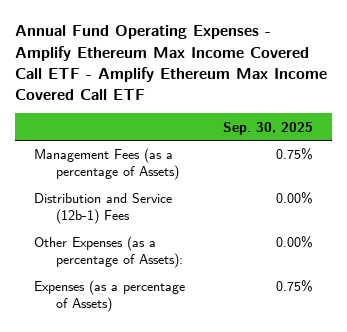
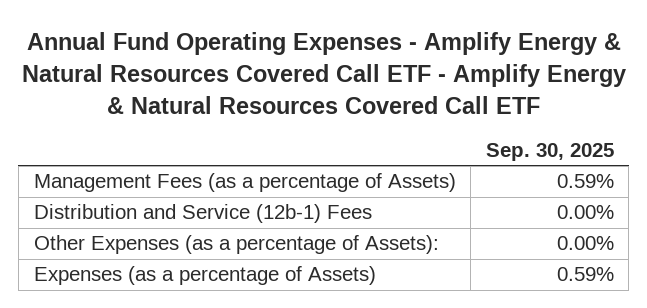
[15,25,328,100] Annual Fund Operating Expenses - Amplify Ethereum Max Income Covered Call ETF - Amplify Ethereum Max Income Covered Call ETF -> [21,32,626,115] Annual Fund Operating Expenses - Amplify Energy & Natural Resources Covered Call ETF - Amplify Energy & Natural Resources Covered Call ETF
[275,148,313,161] 0.75% -> [556,174,614,189] 0.59%
[275,280,313,293] 0.75% -> [556,267,614,282] 0.59%

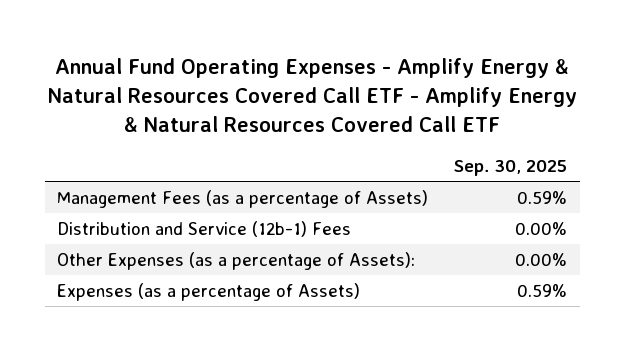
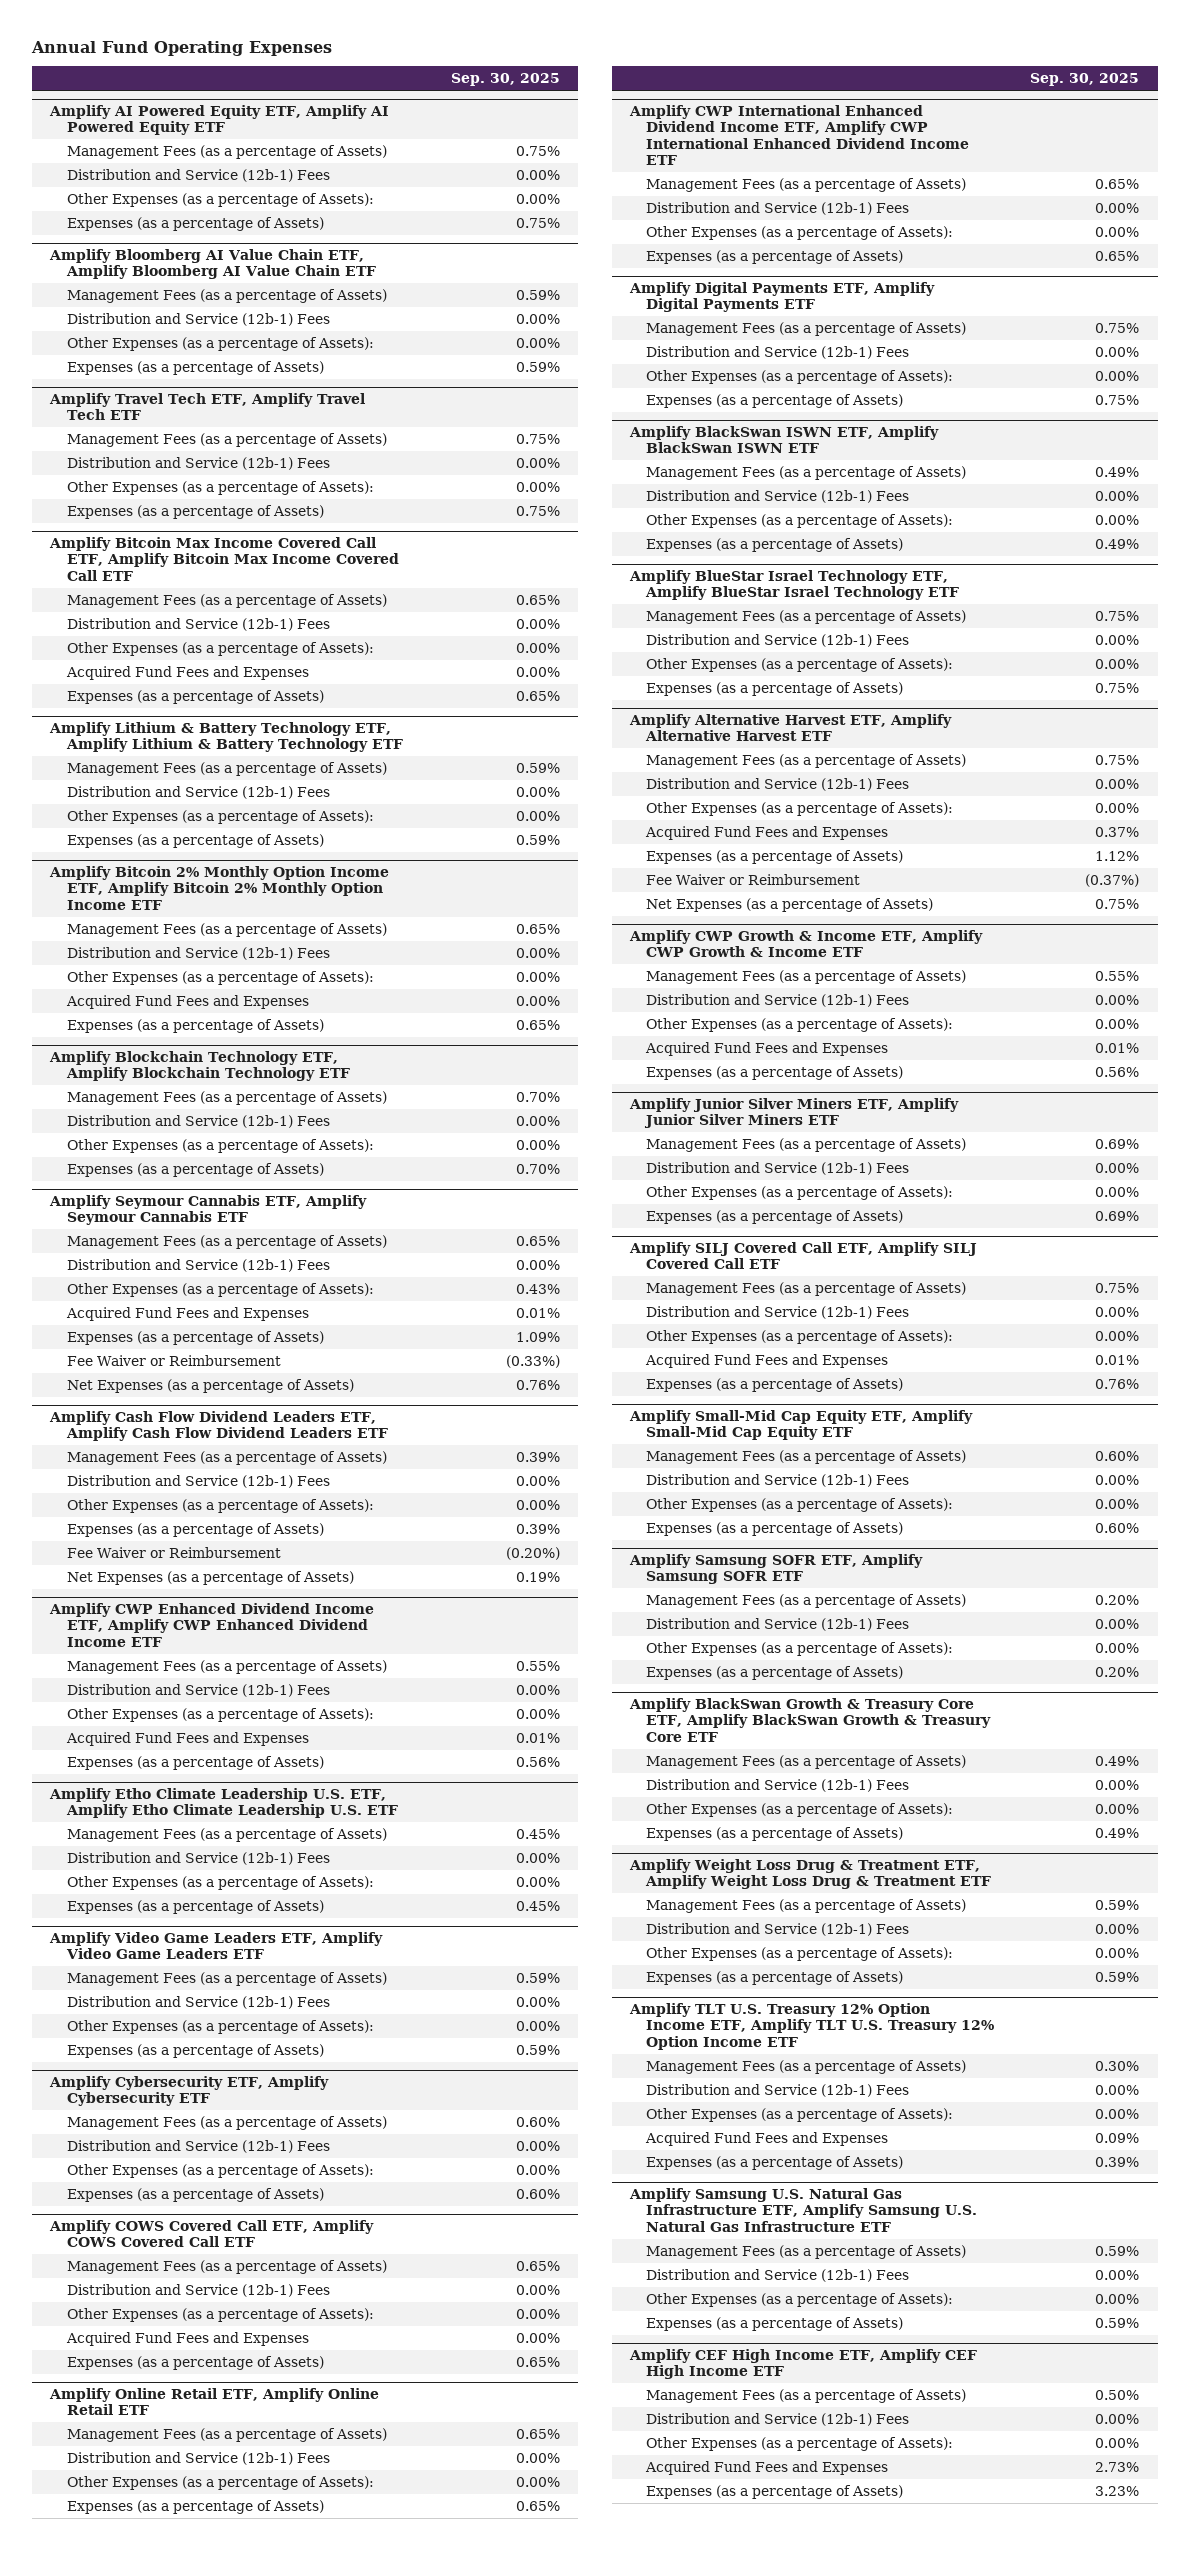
[47,57,578,132] Annual Fund Operating Expenses - Amplify Energy & Natural Resources Covered Call ETF - Amplify Energy & Natural Resources Covered Call ETF -> [31,41,333,57] Annual Fund Operating Expenses
none -> [49,104,390,136] Amplify AI Powered Equity ETF, Amplify AI Powered Equity ETF
none -> [67,144,388,159] Management Fees (as a percentage of Assets)
none -> [67,168,331,182] Distribution and Service (12b-1) Fees
none -> [67,192,375,207] Other Expenses (as a percentage of Assets):
none -> [67,216,325,231] Expenses (as a percentage of Assets)
none -> [49,248,377,280] Amplify Bloomberg AI Value Chain ETF, Amplify Bloomberg AI Value Chain ETF
none -> [49,392,366,421] Amplify Travel Tech ETF, Amplify Travel Tech ETF
none -> [67,432,388,447] Management Fees (as a percentage of Assets)
none -> [67,456,331,470] Distribution and Service (12b-1) Fees
none -> [67,480,375,495] Other Expenses (as a percentage of Assets):
none -> [67,504,325,519] Expenses (as a percentage of Assets)
none -> [49,536,400,581] Amplify Bitcoin Max Income Covered Call ETF, Amplify Bitcoin Max Income Covered Call ETF
none -> [67,593,388,608] Management Fees (as a percentage of Assets)
none -> [67,617,331,631] Distribution and Service (12b-1) Fees
none -> [67,641,375,656] Other Expenses (as a percentage of Assets):
none -> [66,665,310,680] Acquired Fund Fees and Expenses
none -> [67,689,325,704] Expenses (as a percentage of Assets)
none -> [49,721,404,753] Amplify Lithium & Battery Technology ETF, Amplify Lithium & Battery Technology ETF
none -> [67,761,388,776] Management Fees (as a percentage of Assets)
none -> [67,785,331,799] Distribution and Service (12b-1) Fees
none -> [67,809,375,824] Other Expenses (as a percentage of Assets):
none -> [67,833,325,848] Expenses (as a percentage of Assets)
none -> [49,865,390,910] Amplify Bitcoin 2% Monthly Option Income ETF, Amplify Bitcoin 2% Monthly Option Income ETF
none -> [67,922,388,937] Management Fees (as a percentage of Assets)
none -> [67,946,331,960] Distribution and Service (12b-1) Fees
none -> [67,970,375,985] Other Expenses (as a percentage of Assets):
none -> [66,994,310,1009] Acquired Fund Fees and Expenses
none -> [67,1018,325,1033] Expenses (as a percentage of Assets)
none -> [49,1050,351,1082] Amplify Blockchain Technology ETF, Amplify Blockchain Technology ETF
none -> [67,1090,388,1105] Management Fees (as a percentage of Assets)
none -> [67,1114,331,1128] Distribution and Service (12b-1) Fees
none -> [67,1138,375,1153] Other Expenses (as a percentage of Assets):
none -> [67,1162,325,1177] Expenses (as a percentage of Assets)
none -> [49,1194,368,1226] Amplify Seymour Cannabis ETF, Amplify Seymour Cannabis ETF
none -> [67,1234,388,1249] Management Fees (as a percentage of Assets)
none -> [67,1258,331,1272] Distribution and Service (12b-1) Fees
none -> [67,1282,375,1297] Other Expenses (as a percentage of Assets):
none -> [66,1306,310,1321] Acquired Fund Fees and Expenses
none -> [67,1330,325,1345] Expenses (as a percentage of Assets)
none -> [67,1354,282,1366] Fee Waiver or Reimbursement
none -> [67,1378,355,1393] Net Expenses (as a percentage of Assets)
none -> [49,1410,389,1442] Amplify Cash Flow Dividend Leaders ETF, Amplify Cash Flow Dividend Leaders ETF
none -> [67,1450,388,1465] Management Fees (as a percentage of Assets)
none -> [67,1474,331,1488] Distribution and Service (12b-1) Fees
none -> [67,1498,375,1513] Other Expenses (as a percentage of Assets):
none -> [67,1522,325,1537] Expenses (as a percentage of Assets)
none -> [67,1546,282,1558] Fee Waiver or Reimbursement
none -> [67,1570,355,1585] Net Expenses (as a percentage of Assets)
none -> [49,1602,375,1647] Amplify CWP Enhanced Dividend Income ETF, Amplify CWP Enhanced Dividend Income ETF
none -> [67,1659,388,1674] Management Fees (as a percentage of Assets)
none -> [67,1683,331,1697] Distribution and Service (12b-1) Fees
none -> [67,1707,375,1722] Other Expenses (as a percentage of Assets):
none -> [66,1731,310,1746] Acquired Fund Fees and Expenses
none -> [67,1755,325,1770] Expenses (as a percentage of Assets)
none -> [49,1787,399,1819] Amplify Etho Climate Leadership U.S. ETF, Amplify Etho Climate Leadership U.S. ETF
none -> [67,1827,388,1842] Management Fees (as a percentage of Assets)
none -> [67,1851,331,1865] Distribution and Service (12b-1) Fees
none -> [67,1875,375,1890] Other Expenses (as a percentage of Assets):
none -> [67,1899,325,1914] Expenses (as a percentage of Assets)
none -> [49,1931,384,1960] Amplify Video Game Leaders ETF, Amplify Video Game Leaders ETF
none -> [67,1971,388,1986] Management Fees (as a percentage of Assets)
none -> [67,1995,331,2009] Distribution and Service (12b-1) Fees
none -> [67,2019,375,2034] Other Expenses (as a percentage of Assets):
none -> [67,2043,325,2058] Expenses (as a percentage of Assets)
none -> [49,2075,330,2107] Amplify Cybersecurity ETF, Amplify Cybersecurity ETF
none -> [67,2115,388,2130] Management Fees (as a percentage of Assets)
none -> [67,2139,331,2153] Distribution and Service (12b-1) Fees
none -> [67,2163,375,2178] Other Expenses (as a percentage of Assets):
none -> [67,2187,325,2202] Expenses (as a percentage of Assets)
none -> [49,2219,375,2248] Amplify COWS Covered Call ETF, Amplify COWS Covered Call ETF
none -> [67,2259,388,2274] Management Fees (as a percentage of Assets)
none -> [67,2283,331,2297] Distribution and Service (12b-1) Fees
none -> [67,2307,375,2322] Other Expenses (as a percentage of Assets):
none -> [66,2331,310,2346] Acquired Fund Fees and Expenses
none -> [67,2355,325,2370] Expenses (as a percentage of Assets)
none -> [49,2387,380,2416] Amplify Online Retail ETF, Amplify Online Retail ETF
none -> [67,2427,388,2442] Management Fees (as a percentage of Assets)
none -> [67,2451,331,2465] Distribution and Service (12b-1) Fees
none -> [67,2475,375,2490] Other Expenses (as a percentage of Assets):
none -> [67,2499,325,2514] Expenses (as a percentage of Assets)
none -> [628,104,970,166] Amplify CWP International Enhanced Dividend Income ETF, Amplify CWP International Enhanced Dividend Income ETF
none -> [646,177,967,192] Management Fees (as a percentage of Assets)
none -> [646,201,910,215] Distribution and Service (12b-1) Fees
none -> [646,225,954,240] Other Expenses (as a percentage of Assets):
none -> [646,249,904,264] Expenses (as a percentage of Assets)
none -> [628,281,935,313] Amplify Digital Payments ETF, Amplify Digital Payments ETF
none -> [646,321,967,336] Management Fees (as a percentage of Assets)
none -> [646,345,910,359] Distribution and Service (12b-1) Fees
none -> [646,369,954,384] Other Expenses (as a percentage of Assets):
none -> [646,393,904,408] Expenses (as a percentage of Assets)
none -> [628,425,939,454] Amplify BlackSwan ISWN ETF, Amplify BlackSwan ISWN ETF
none -> [646,465,967,480] Management Fees (as a percentage of Assets)
none -> [646,489,910,503] Distribution and Service (12b-1) Fees
none -> [646,513,954,528] Other Expenses (as a percentage of Assets):
none -> [646,537,904,552] Expenses (as a percentage of Assets)
none -> [628,569,960,601] Amplify BlueStar Israel Technology ETF, Amplify BlueStar Israel Technology ETF
none -> [646,609,967,624] Management Fees (as a percentage of Assets)
none -> [646,633,910,647] Distribution and Service (12b-1) Fees
none -> [646,657,954,672] Other Expenses (as a percentage of Assets):
none -> [646,681,904,696] Expenses (as a percentage of Assets)
none -> [628,713,952,742] Amplify Alternative Harvest ETF, Amplify Alternative Harvest ETF
none -> [646,753,967,768] Management Fees (as a percentage of Assets)
none -> [646,777,910,791] Distribution and Service (12b-1) Fees
none -> [646,801,954,816] Other Expenses (as a percentage of Assets):
none -> [645,825,889,840] Acquired Fund Fees and Expenses
none -> [646,849,904,864] Expenses (as a percentage of Assets)
none -> [646,873,861,885] Fee Waiver or Reimbursement
none -> [646,897,934,912] Net Expenses (as a percentage of Assets)
none -> [628,929,983,958] Amplify CWP Growth & Income ETF, Amplify CWP Growth & Income ETF
none -> [646,969,967,984] Management Fees (as a percentage of Assets)
none -> [646,993,910,1007] Distribution and Service (12b-1) Fees
none -> [646,1017,954,1032] Other Expenses (as a percentage of Assets):
none -> [645,1041,889,1056] Acquired Fund Fees and Expenses
none -> [646,1065,904,1080] Expenses (as a percentage of Assets)
none -> [628,1097,959,1129] Amplify Junior Silver Miners ETF, Amplify Junior Silver Miners ETF
none -> [646,1137,967,1152] Management Fees (as a percentage of Assets)
none -> [646,1161,910,1175] Distribution and Service (12b-1) Fees
none -> [646,1185,954,1200] Other Expenses (as a percentage of Assets):
none -> [646,1209,904,1224] Expenses (as a percentage of Assets)
none -> [628,1241,977,1270] Amplify SILJ Covered Call ETF, Amplify SILJ Covered Call ETF
none -> [646,1281,967,1296] Management Fees (as a percentage of Assets)
none -> [646,1305,910,1319] Distribution and Service (12b-1) Fees
none -> [646,1329,954,1344] Other Expenses (as a percentage of Assets):
none -> [645,1353,889,1368] Acquired Fund Fees and Expenses
none -> [646,1377,904,1392] Expenses (as a percentage of Assets)
none -> [628,1409,973,1441] Amplify Small-Mid Cap Equity ETF, Amplify Small-Mid Cap Equity ETF
none -> [646,1449,967,1464] Management Fees (as a percentage of Assets)
none -> [646,1473,910,1487] Distribution and Service (12b-1) Fees
none -> [646,1497,954,1512] Other Expenses (as a percentage of Assets):
none -> [646,1521,904,1536] Expenses (as a percentage of Assets)
none -> [628,1553,923,1585] Amplify Samsung SOFR ETF, Amplify Samsung SOFR ETF
none -> [646,1593,967,1608] Management Fees (as a percentage of Assets)
none -> [646,1617,910,1631] Distribution and Service (12b-1) Fees
none -> [646,1641,954,1656] Other Expenses (as a percentage of Assets):
none -> [646,1665,904,1680] Expenses (as a percentage of Assets)
none -> [628,1697,992,1742] Amplify BlackSwan Growth & Treasury Core ETF, Amplify BlackSwan Growth & Treasury Core ETF
none -> [646,1754,967,1769] Management Fees (as a percentage of Assets)
none -> [646,1778,910,1792] Distribution and Service (12b-1) Fees
none -> [646,1802,954,1817] Other Expenses (as a percentage of Assets):
none -> [646,1826,904,1841] Expenses (as a percentage of Assets)
none -> [628,1858,992,1890] Amplify Weight Loss Drug & Treatment ETF, Amplify Weight Loss Drug & Treatment ETF
none -> [646,1898,967,1913] Management Fees (as a percentage of Assets)
none -> [646,1922,910,1936] Distribution and Service (12b-1) Fees
none -> [646,1946,954,1961] Other Expenses (as a percentage of Assets):
none -> [646,1970,904,1985] Expenses (as a percentage of Assets)
none -> [628,2002,995,2050] Amplify TLT U.S. Treasury 12% Option Income ETF, Amplify TLT U.S. Treasury 12% Option Income ETF
none -> [646,2059,967,2074] Management Fees (as a percentage of Assets)
none -> [646,2083,910,2097] Distribution and Service (12b-1) Fees
none -> [646,2107,954,2122] Other Expenses (as a percentage of Assets):
none -> [645,2131,889,2146] Acquired Fund Fees and Expenses
none -> [646,2155,904,2170] Expenses (as a percentage of Assets)
none -> [628,2187,978,2232] Amplify Samsung U.S. Natural Gas Infrastructure ETF, Amplify Samsung U.S. Natural Gas Infrastructure ETF
none -> [646,2244,967,2259] Management Fees (as a percentage of Assets)
none -> [646,2268,910,2282] Distribution and Service (12b-1) Fees
none -> [646,2292,954,2307] Other Expenses (as a percentage of Assets):
none -> [646,2316,904,2331] Expenses (as a percentage of Assets)
none -> [628,2348,977,2380] Amplify CEF High Income ETF, Amplify CEF High Income ETF
none -> [646,2388,967,2403] Management Fees (as a percentage of Assets)
none -> [646,2412,910,2426] Distribution and Service (12b-1) Fees
none -> [646,2436,954,2451] Other Expenses (as a percentage of Assets):
none -> [645,2460,889,2475] Acquired Fund Fees and Expenses
none -> [646,2484,904,2499] Expenses (as a percentage of Assets)

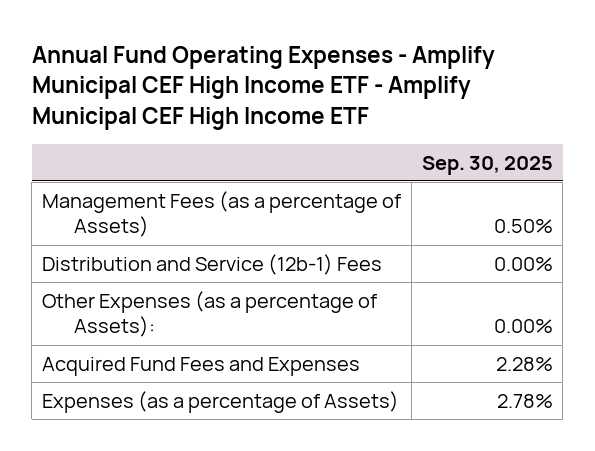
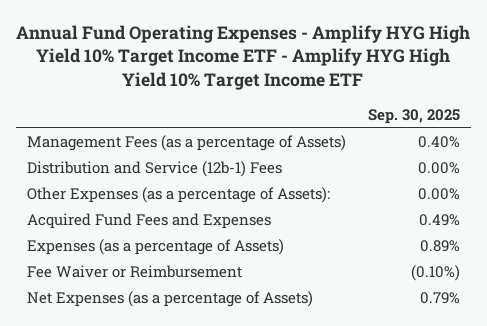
[31,45,495,130] Annual Fund Operating Expenses - Amplify Municipal CEF High Income ETF - Amplify Municipal CEF High Income ETF -> [16,25,471,90] Annual Fund Operating Expenses - Amplify HYG High Yield 10% Target Income ETF - Amplify HYG High Yield 10% Target Income ETF
[493,219,553,234] 0.50% -> [417,135,460,148] 0.40%
[495,356,553,371] 2.28% -> [418,213,460,226] 0.49%
[496,393,553,408] 2.78% -> [419,239,460,252] 0.89%
none -> [26,264,242,278] Fee Waiver or Reimbursement
none -> [26,290,313,307] Net Expenses (as a percentage of Assets)

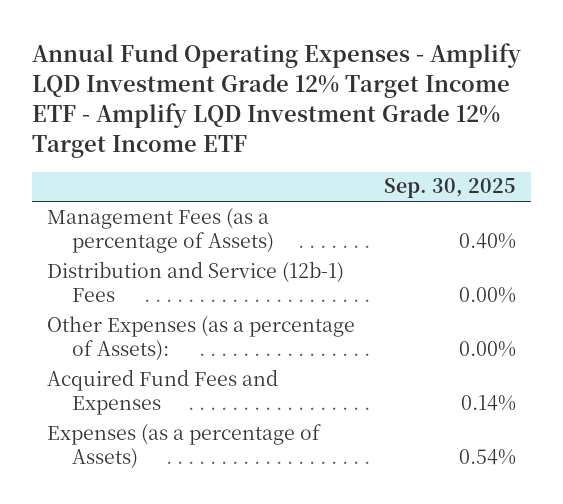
[16,25,471,90] Annual Fund Operating Expenses - Amplify HYG High Yield 10% Target Income ETF - Amplify HYG High Yield 10% Target Income ETF -> [32,43,522,159] Annual Fund Operating Expenses - Amplify LQD Investment Grade 12% Target Income ETF - Amplify LQD Investment Grade 12% Target Income ETF
[26,264,242,278] Fee Waiver or Reimbursement -> none
[26,290,313,307] Net Expenses (as a percentage of Assets) -> none
[418,213,460,226] 0.49% -> [461,395,517,412] 0.14%
[419,239,460,252] 0.89% -> [459,449,517,466] 0.54%

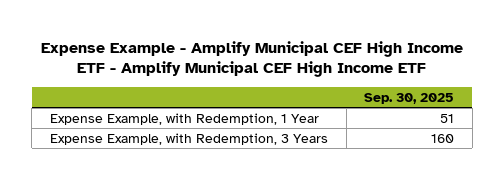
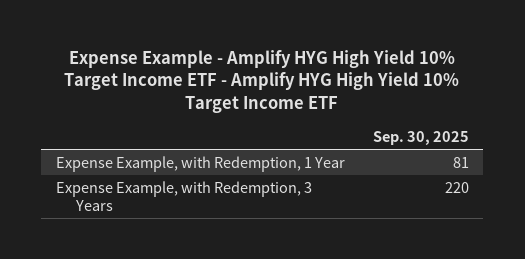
[41,40,464,78] Expense Example - Amplify Municipal CEF High Income ETF - Amplify Municipal CEF High Income ETF -> [64,49,460,114] Expense Example - Amplify HYG High Yield 10% Target Income ETF - Amplify HYG High Yield 10% Target Income ETF
[440,113,455,123] 51 -> [453,157,470,169] 81
[431,133,455,143] 160 -> [445,182,470,194] 220

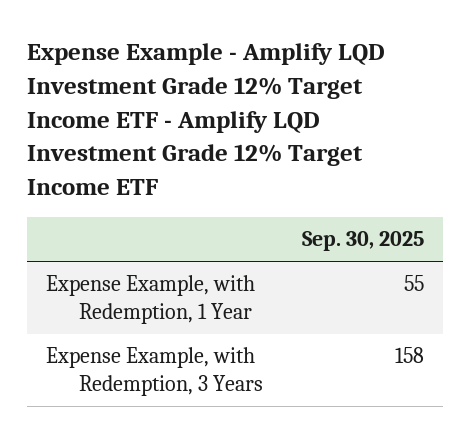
[64,49,460,114] Expense Example - Amplify HYG High Yield 10% Target Income ETF - Amplify HYG High Yield 10% Target Income ETF -> [26,43,385,196] Expense Example - Amplify LQD Investment Grade 12% Target Income ETF - Amplify LQD Investment Grade 12% Target Income ETF
[453,157,470,169] 81 -> [403,275,424,292] 55
[445,182,470,194] 220 -> [394,347,424,364] 158

